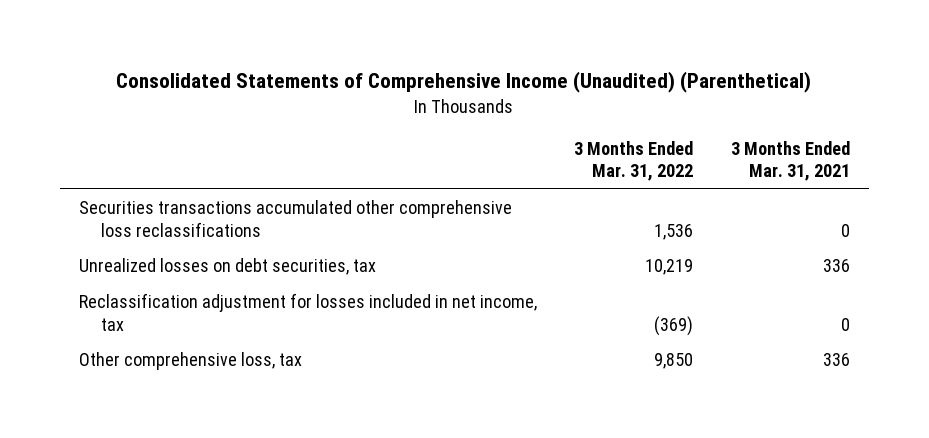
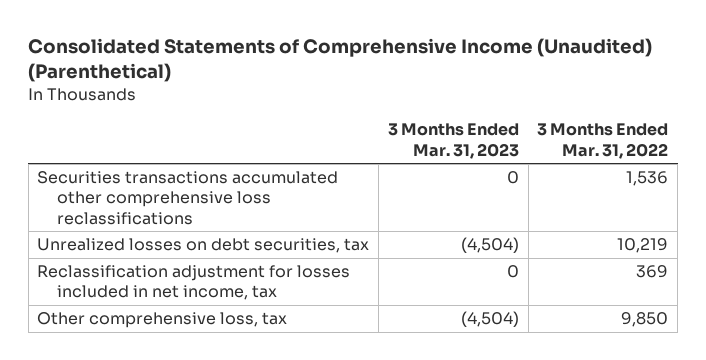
[731,141,851,182] 3 Months Ended Mar. 31, 2021 -> none
none -> [387,123,519,159] 3 Months Ended Mar. 31, 2023
[654,315,694,336] (369) -> [636,265,669,279] 369

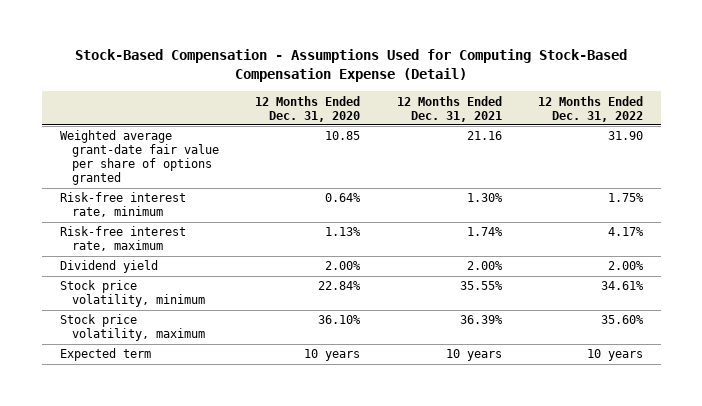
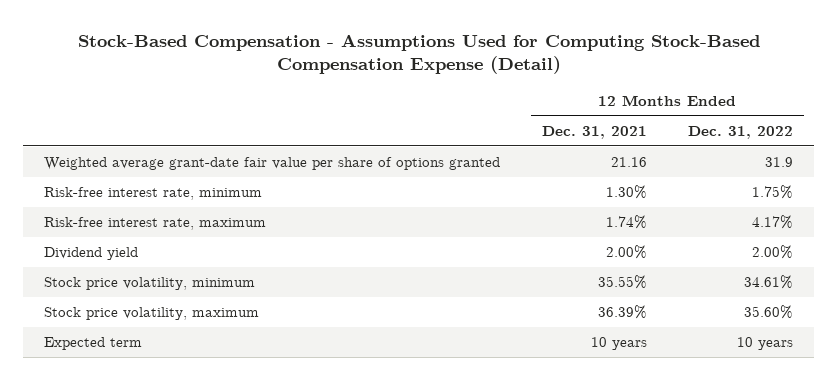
[255,95,361,122] 12 Months Ended Dec. 31, 2020 -> none
[607,131,643,141] 31.90 -> [765,157,794,168] 31.9

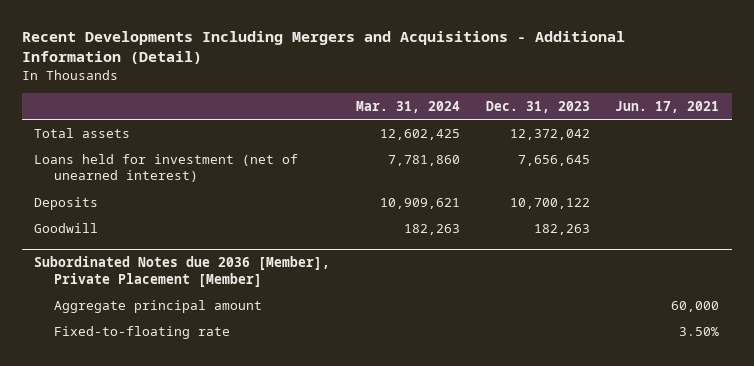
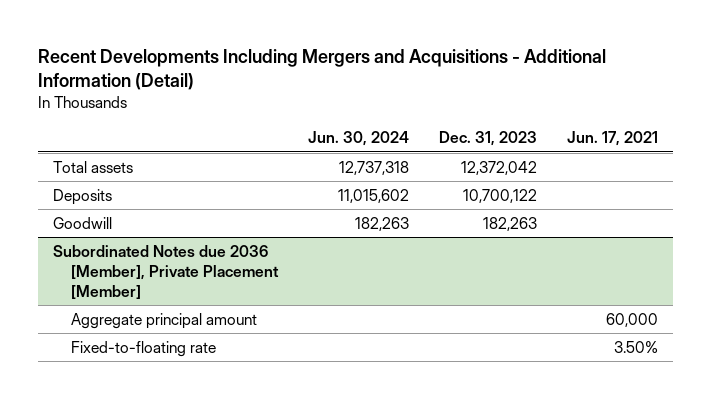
[355,100,460,113] Mar. 31, 2024 -> none
none -> [308,131,410,147] Jun. 30, 2024
[34,153,299,183] Loans held for investment (net of unearned interest) -> none

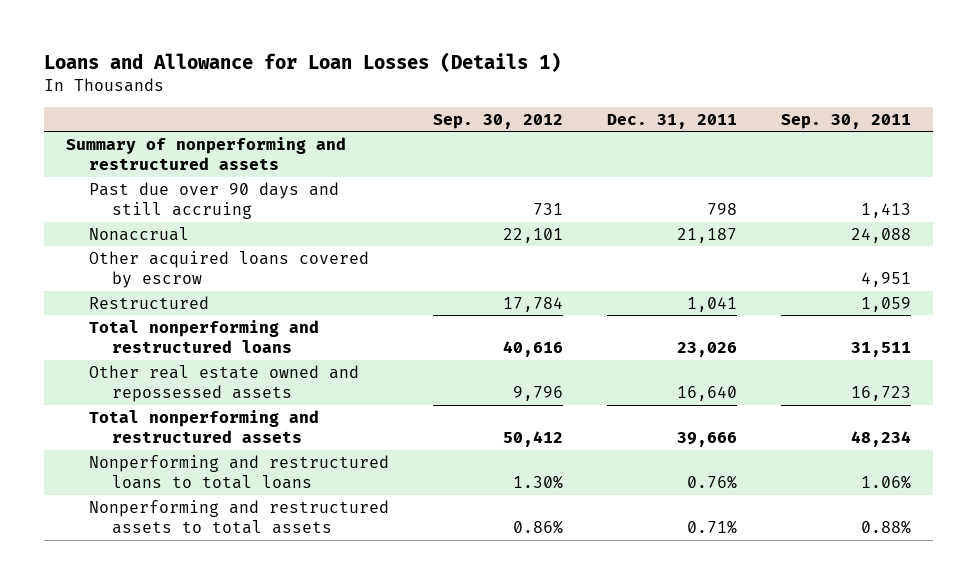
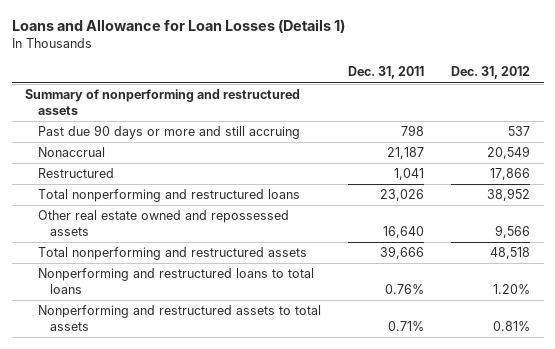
[433,113,564,129] Sep. 30, 2012 -> none
[781,113,912,129] Sep. 30, 2011 -> none
none -> [451,66,531,80] Dec. 31, 2012
[89,181,340,219] Past due over 90 days and still accruing -> [37,125,300,140] Past due 90 days or more and still accruing
[89,250,370,288] Other acquired loans covered by escrow -> none

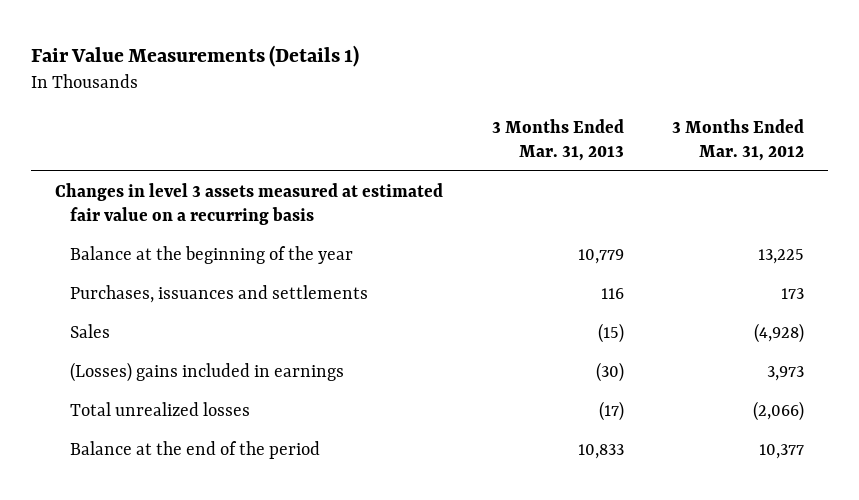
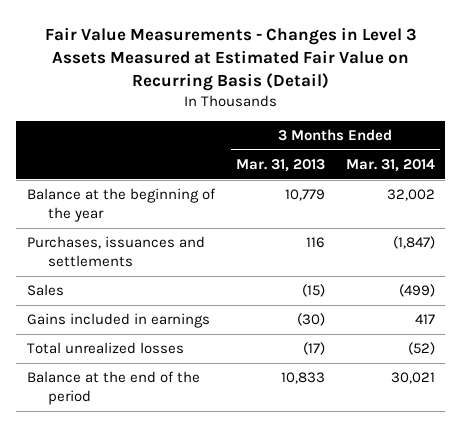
[30,44,359,67] Fair Value Measurements (Details 1) -> [44,26,417,92] Fair Value Measurements - Changes in Level 3 Assets Measured at Estimated Fair Value on Recurring Basis (Detail)
[672,119,805,161] 3 Months Ended Mar. 31, 2012 -> none
none -> [345,159,435,173] Mar. 31, 2014
[55,183,444,225] Changes in level 3 assets measured at estimated fair value on a recurring basis -> none
[69,362,344,383] (Losses) gains included in earnings -> [26,313,210,329] Gains included in earnings

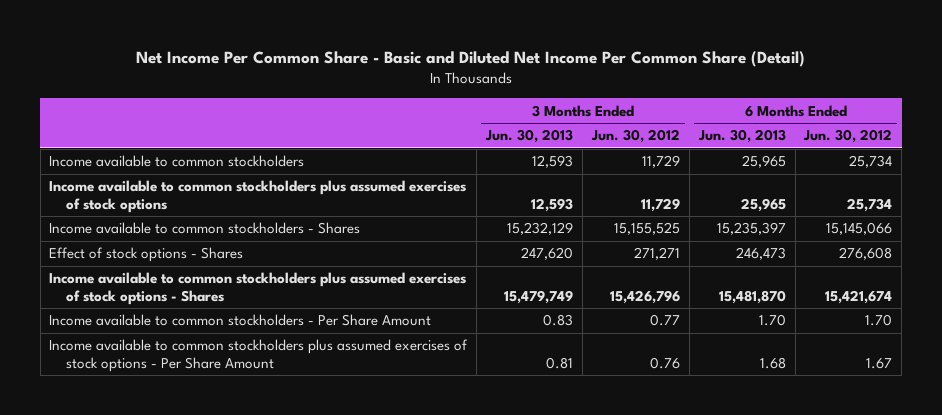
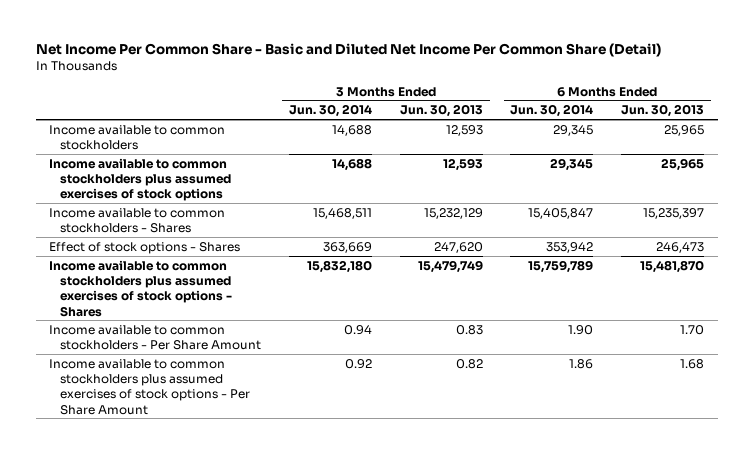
[590,129,680,144] Jun. 30, 2012 -> none
[803,129,893,144] Jun. 30, 2012 -> none
none -> [289,104,373,118] Jun. 30, 2014
none -> [510,104,594,118] Jun. 30, 2014
[546,356,574,369] 0.81 -> [455,358,483,369] 0.82

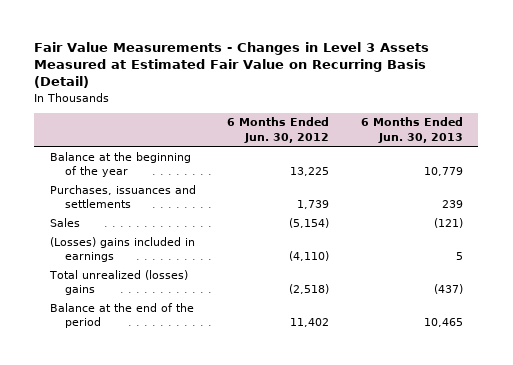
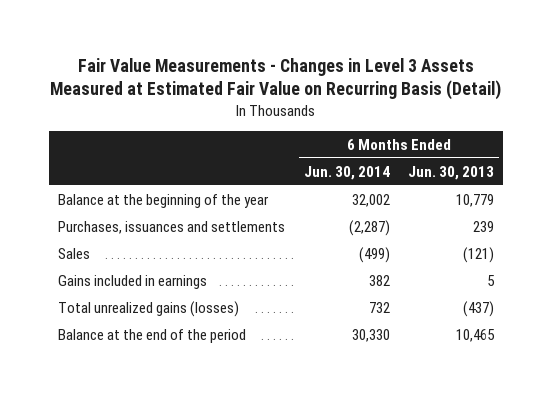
[227,117,330,143] 6 Months Ended Jun. 30, 2012 -> none
none -> [303,165,390,180] Jun. 30, 2014
[50,236,196,262] (Losses) gains included in earnings -> [58,274,208,289] Gains included in earnings
[49,269,189,295] Total unrealized (losses) gains -> [58,300,240,317] Total unrealized gains (losses)

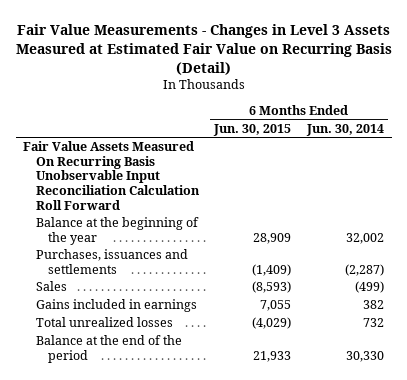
[407,165,494,180] Jun. 30, 2013 -> none
none -> [213,123,292,136] Jun. 30, 2015
none -> [23,141,200,210] Fair Value Assets Measured On Recurring Basis Unobservable Input Reconciliation Calculation Roll Forward
[58,300,240,317] Total unrealized gains (losses) -> [35,317,173,328] Total unrealized losses

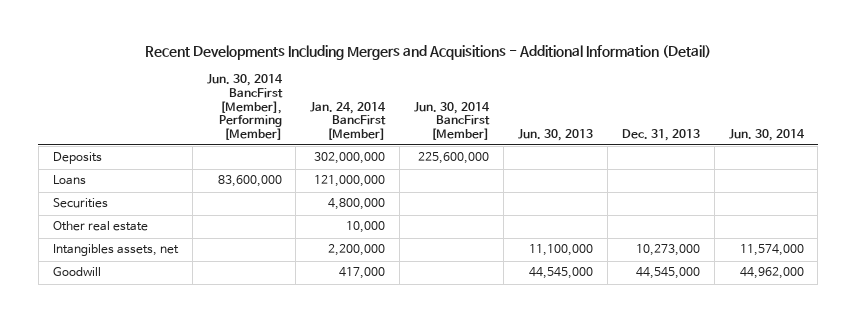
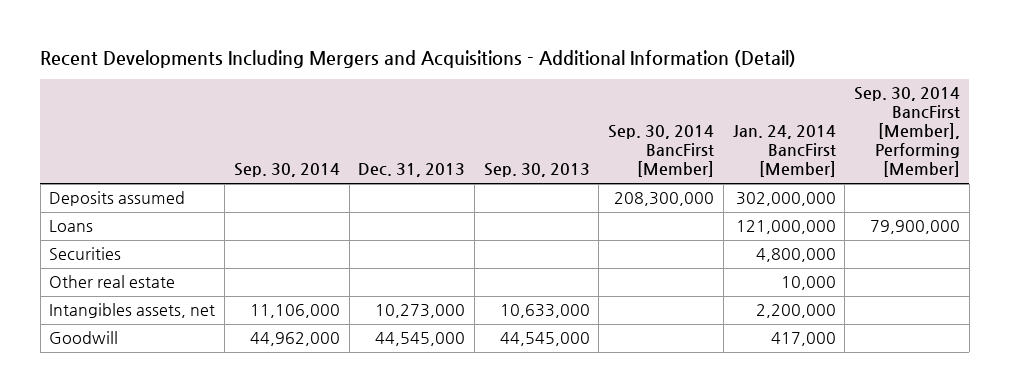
[206,74,283,140] Jun. 30, 2014 BancFirst [Member], Performing [Member] -> none
[414,101,491,140] Jun. 30, 2014 BancFirst [Member] -> none
[517,128,593,141] Jun. 30, 2013 -> none
[728,128,805,141] Jun. 30, 2014 -> none
none -> [233,163,340,178] Sep. 30, 2014
none -> [483,163,590,178] Sep. 30, 2013
none -> [608,125,715,178] Sep. 30, 2014 BancFirst [Member]
none -> [854,87,961,178] Sep. 30, 2014 BancFirst [Member], Performing [Member]
[52,152,102,165] Deposits -> [49,191,186,207] Deposits assumed

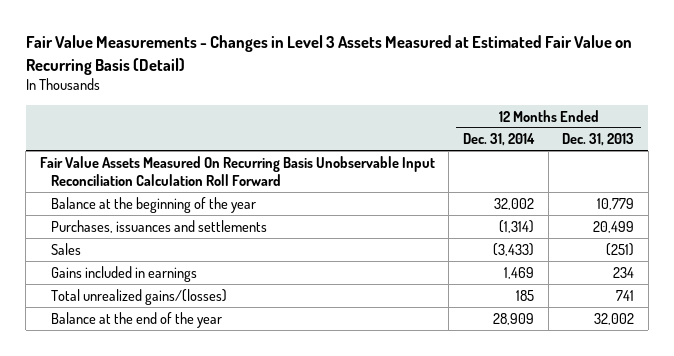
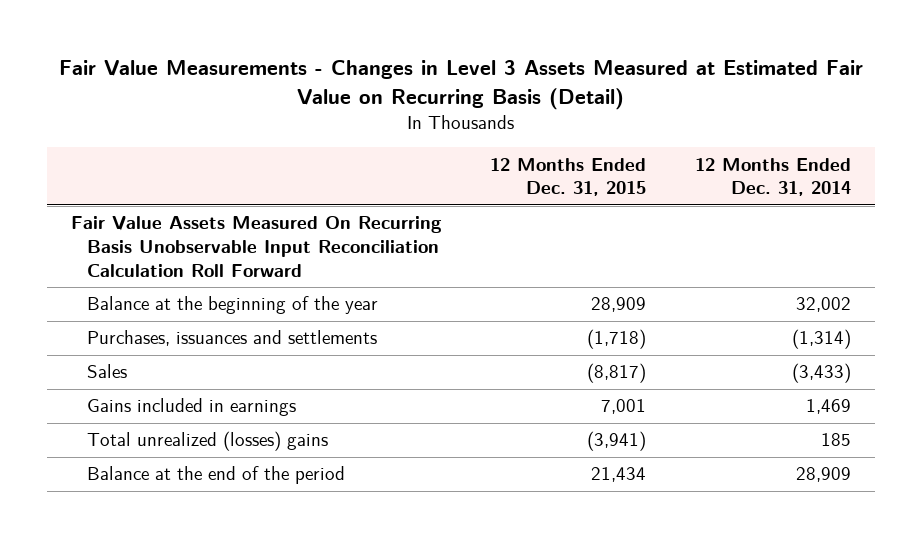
[562,133,635,147] Dec. 31, 2013 -> none
none -> [490,157,647,197] 12 Months Ended Dec. 31, 2015
[50,288,227,305] Total unrealized gains/(losses) -> [87,431,329,452] Total unrealized (losses) gains
[50,311,222,328] Balance at the end of the year -> [87,466,346,485] Balance at the end of the period

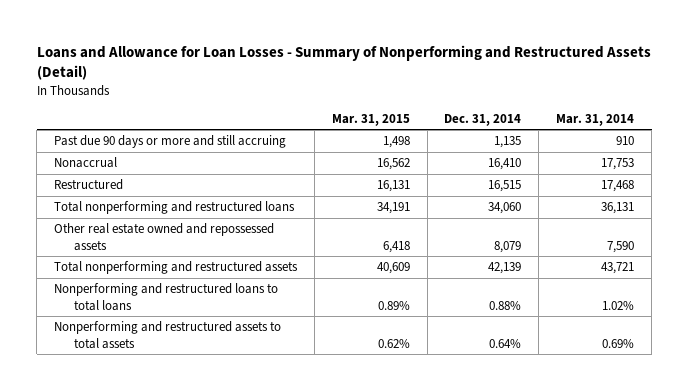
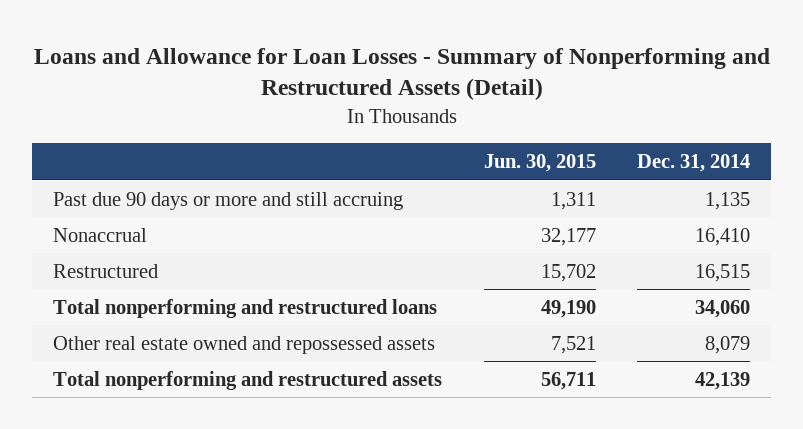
[331,113,410,126] Mar. 31, 2015 -> none
[556,113,635,126] Mar. 31, 2014 -> none
none -> [483,154,596,173] Jun. 30, 2015
[53,283,278,311] Nonperforming and restructured loans to total loans -> none
[53,321,281,349] Nonperforming and restructured assets to total assets -> none

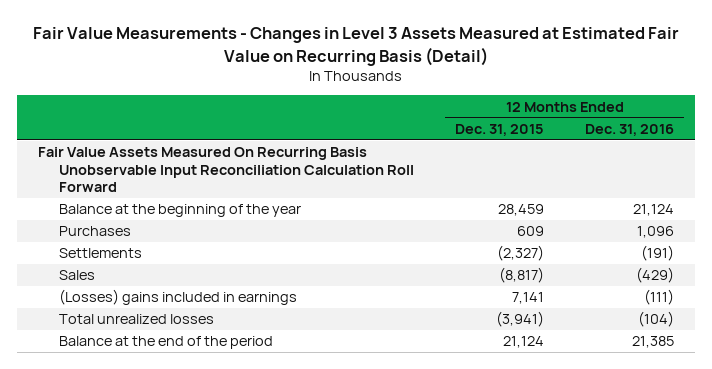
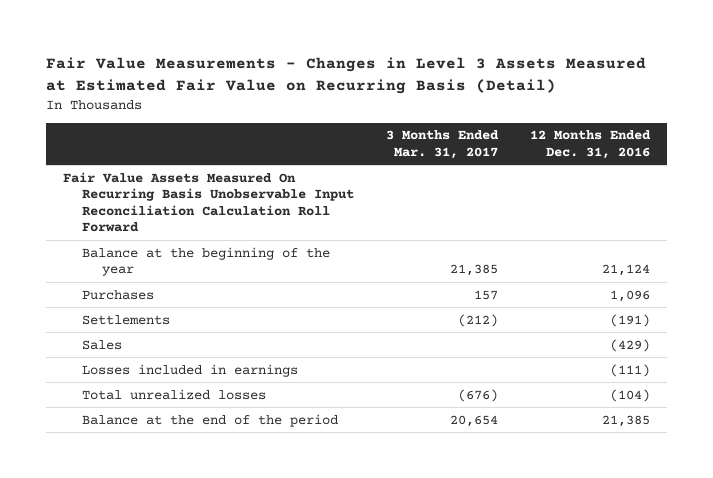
[454,123,544,136] Dec. 31, 2015 -> none
none -> [386,130,500,159] 3 Months Ended Mar. 31, 2017
[58,289,297,306] (Losses) gains included in earnings -> [82,363,299,377] Losses included in earnings

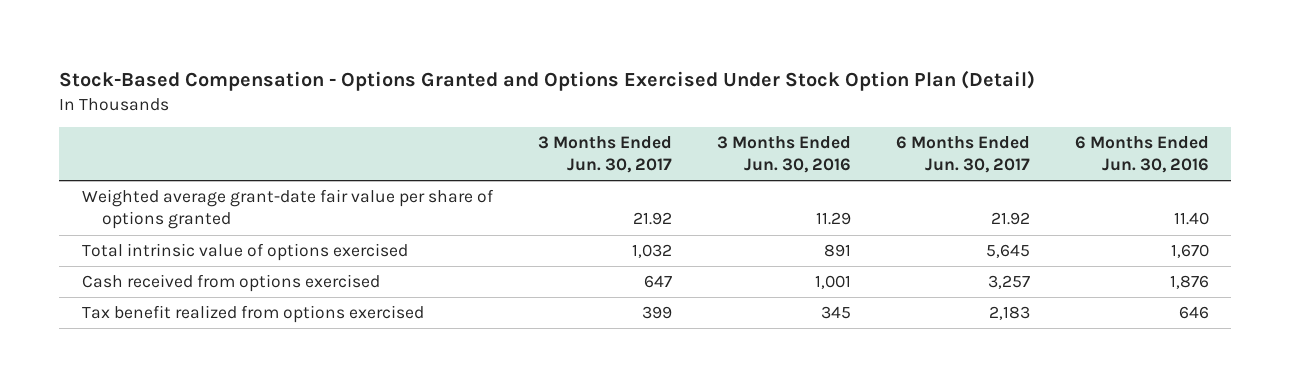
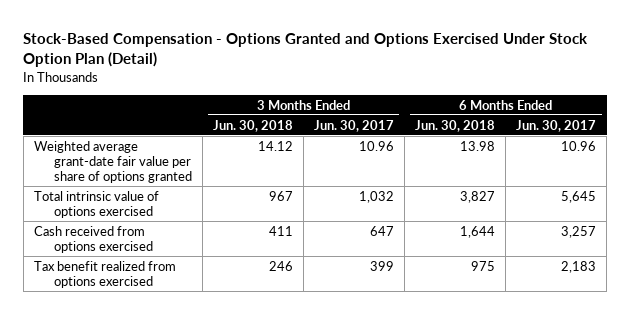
[716,135,851,174] 3 Months Ended Jun. 30, 2016 -> none
[1074,135,1209,174] 6 Months Ended Jun. 30, 2016 -> none
none -> [213,119,294,132] Jun. 30, 2018
none -> [415,119,496,132] Jun. 30, 2018
[632,212,672,226] 21.92 -> [359,140,395,151] 10.96
[990,212,1030,226] 21.92 -> [561,140,597,151] 10.96

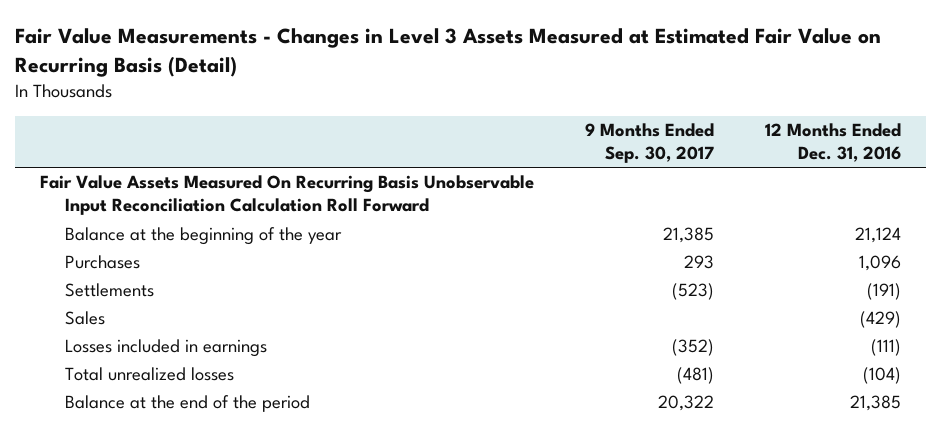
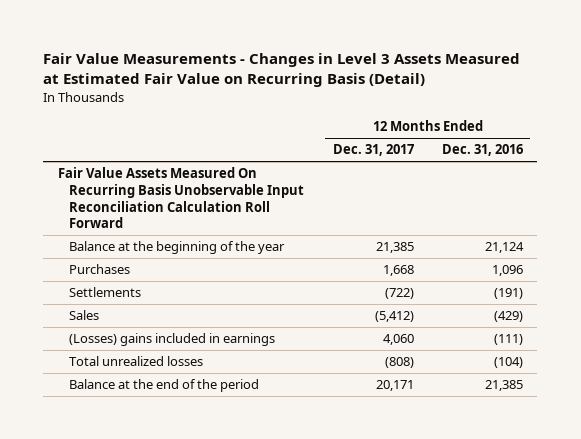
[584,122,714,164] 9 Months Ended Sep. 30, 2017 -> none
none -> [332,144,414,157] Dec. 31, 2017
[64,339,267,358] Losses included in earnings -> [69,333,276,347] (Losses) gains included in earnings

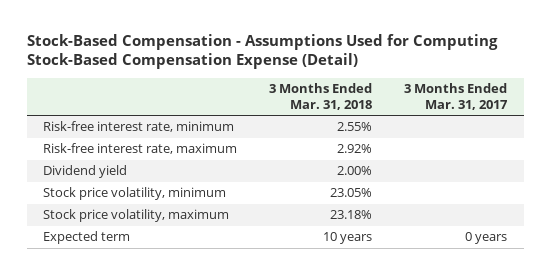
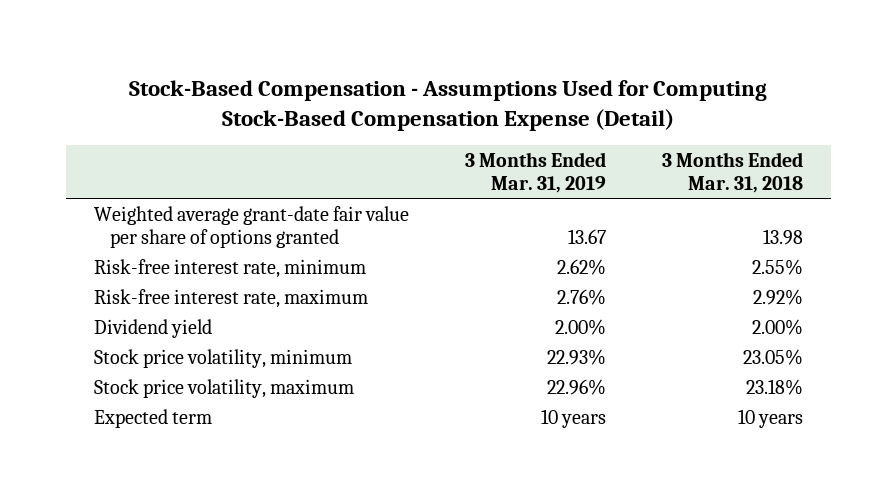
[404,82,509,110] 3 Months Ended Mar. 31, 2017 -> none
none -> [464,151,606,194] 3 Months Ended Mar. 31, 2019
none -> [93,205,409,248] Weighted average grant-date fair value per share of options granted

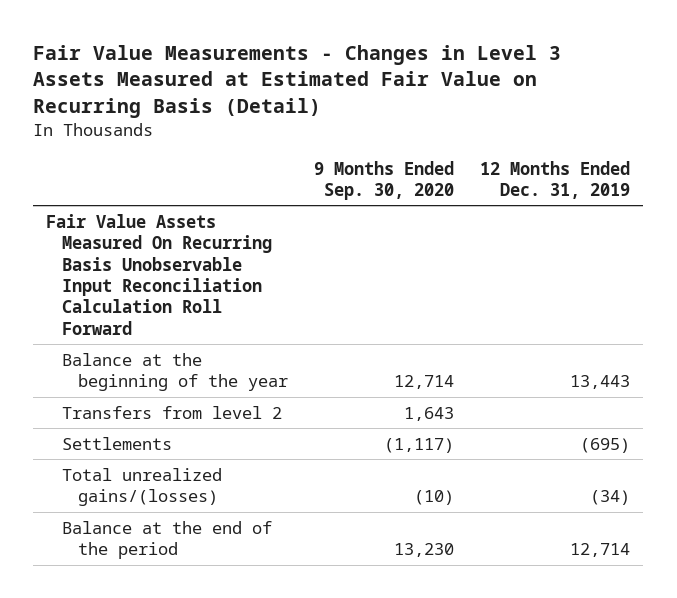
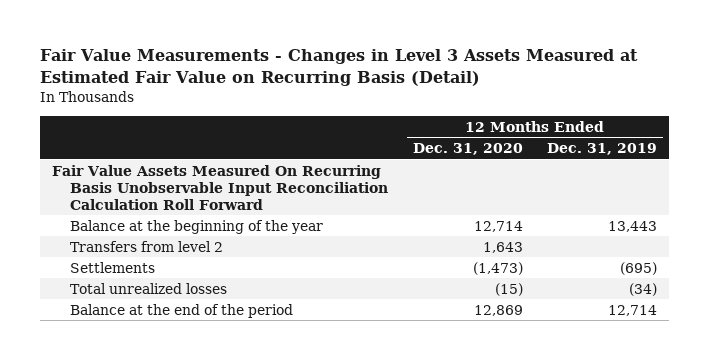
[314,160,455,200] 9 Months Ended Sep. 30, 2020 -> none
none -> [412,143,523,156] Dec. 31, 2020
[62,467,223,507] Total unrealized gains/(losses) -> [70,282,228,294] Total unrealized losses

